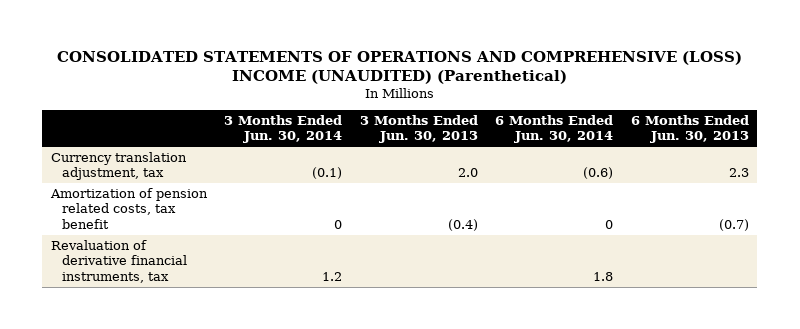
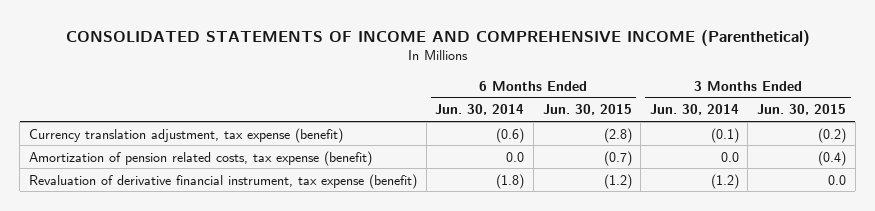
[56,50,742,84] CONSOLIDATED STATEMENTS OF OPERATIONS AND COMPREHENSIVE (LOSS) INCOME (UNAUDITED) (Parenthetical) -> [65,29,810,46] CONSOLIDATED STATEMENTS OF INCOME AND COMPREHENSIVE INCOME (Parenthetical)
[359,114,478,144] 3 Months Ended Jun. 30, 2013 -> none
[630,114,749,144] 6 Months Ended Jun. 30, 2013 -> none
none -> [542,104,632,116] Jun. 30, 2015
none -> [757,104,847,116] Jun. 30, 2015
[50,152,187,181] Currency translation adjustment, tax -> [29,127,344,143] Currency translation adjustment, tax expense (benefit)
[49,188,208,229] Amortization of pension related costs, tax benefit -> [29,150,373,166] Amortization of pension related costs, tax expense (benefit)
[334,219,343,229] 0 -> [720,151,739,162] 0.0
[605,219,614,229] 0 -> [506,151,525,162] 0.0
[50,240,187,283] Revaluation of derivative financial instruments, tax -> [29,173,418,189] Revaluation of derivative financial instrument, tax expense (benefit)
[322,271,343,281] 1.2 -> [710,173,739,189] (1.2)
[593,271,614,281] 1.8 -> [496,173,525,189] (1.8)

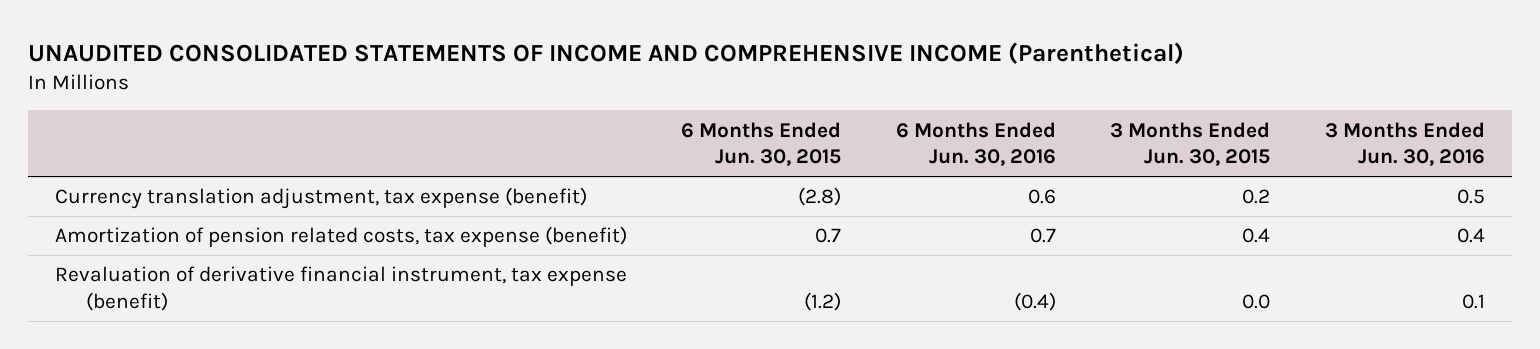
[65,29,810,46] CONSOLIDATED STATEMENTS OF INCOME AND COMPREHENSIVE INCOME (Parenthetical) -> [27,41,1184,64] UNAUDITED CONSOLIDATED STATEMENTS OF INCOME AND COMPREHENSIVE INCOME (Parenthetical)
[435,104,525,116] Jun. 30, 2014 -> none
[649,104,739,116] Jun. 30, 2014 -> none
none -> [895,121,1056,167] 6 Months Ended Jun. 30, 2016
none -> [1324,121,1485,167] 3 Months Ended Jun. 30, 2016
[818,127,847,143] (0.2) -> [1242,189,1271,205] 0.2
[603,150,632,166] (0.7) -> [815,228,842,244] 0.7
[818,150,847,166] (0.4) -> [1242,228,1271,244] 0.4

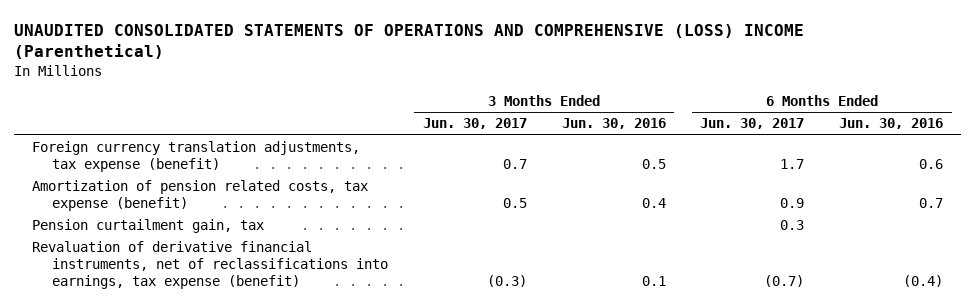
[27,41,1184,64] UNAUDITED CONSOLIDATED STATEMENTS OF INCOME AND COMPREHENSIVE INCOME (Parenthetical) -> [14,23,805,60] UNAUDITED CONSOLIDATED STATEMENTS OF OPERATIONS AND COMPREHENSIVE (LOSS) INCOME (Parenthetical)
[681,121,842,167] 6 Months Ended Jun. 30, 2015 -> none
[1110,121,1271,167] 3 Months Ended Jun. 30, 2015 -> none
none -> [422,118,527,130] Jun. 30, 2017
none -> [700,118,805,130] Jun. 30, 2017
[54,187,587,210] Currency translation adjustment, tax expense (benefit) -> [31,141,360,173] Foreign currency translation adjustments, tax expense (benefit)
none -> [31,219,264,234] Pension curtailment gain, tax
[54,266,627,311] Revaluation of derivative financial instrument, tax expense (benefit) -> [31,241,388,289] Revaluation of derivative financial instruments, net of reclassifications into earnings, tax expense (benefit)

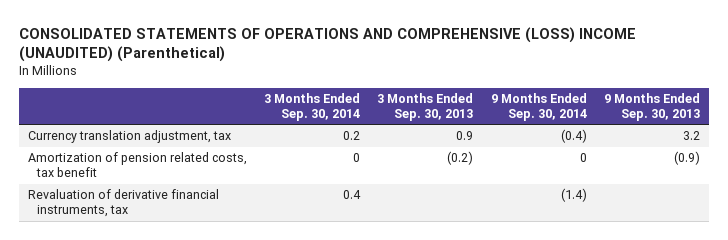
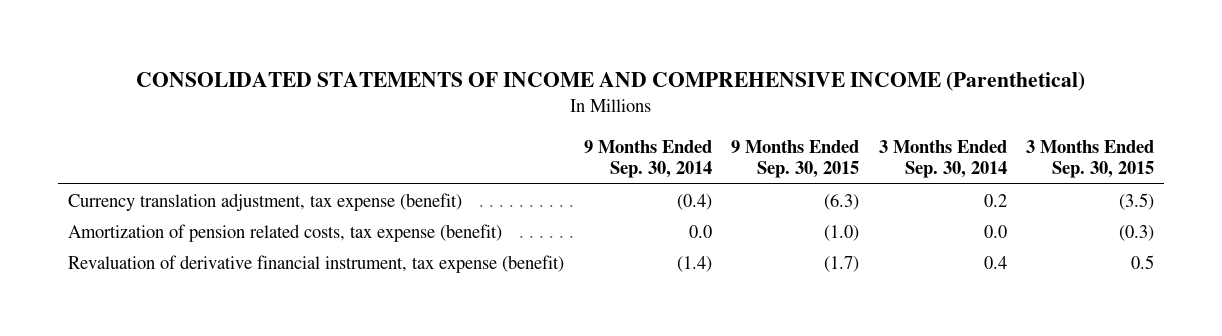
[19,26,637,63] CONSOLIDATED STATEMENTS OF OPERATIONS AND COMPREHENSIVE (LOSS) INCOME (UNAUDITED) (Parenthetical) -> [136,72,1086,92] CONSOLIDATED STATEMENTS OF INCOME AND COMPREHENSIVE INCOME (Parenthetical)
[377,93,474,121] 3 Months Ended Sep. 30, 2013 -> none
[604,93,701,121] 9 Months Ended Sep. 30, 2013 -> none
none -> [731,139,860,179] 9 Months Ended Sep. 30, 2015
none -> [1026,139,1155,179] 3 Months Ended Sep. 30, 2015
[27,130,231,144] Currency translation adjustment, tax -> [68,192,463,211] Currency translation adjustment, tax expense (benefit)
[27,152,247,178] Amortization of pension related costs, tax benefit -> [68,223,503,242] Amortization of pension related costs, tax expense (benefit)
[353,153,361,163] 0 -> [983,224,1007,238] 0.0
[579,153,587,163] 0 -> [688,224,712,238] 0.0
[27,189,219,218] Revaluation of derivative financial instruments, tax -> [68,254,565,273] Revaluation of derivative financial instrument, tax expense (benefit)

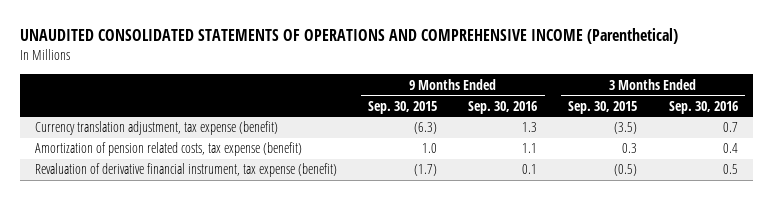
[136,72,1086,92] CONSOLIDATED STATEMENTS OF INCOME AND COMPREHENSIVE INCOME (Parenthetical) -> [19,28,678,45] UNAUDITED CONSOLIDATED STATEMENTS OF OPERATIONS AND COMPREHENSIVE INCOME (Parenthetical)
[583,139,712,179] 9 Months Ended Sep. 30, 2014 -> none
[878,139,1007,179] 3 Months Ended Sep. 30, 2014 -> none
none -> [468,100,538,114] Sep. 30, 2016
none -> [668,100,738,114] Sep. 30, 2016
[824,224,860,241] (1.0) -> [422,143,438,154] 1.0
[1119,224,1155,241] (0.3) -> [622,143,638,154] 0.3
[1131,254,1155,269] 0.5 -> [614,164,638,177] (0.5)

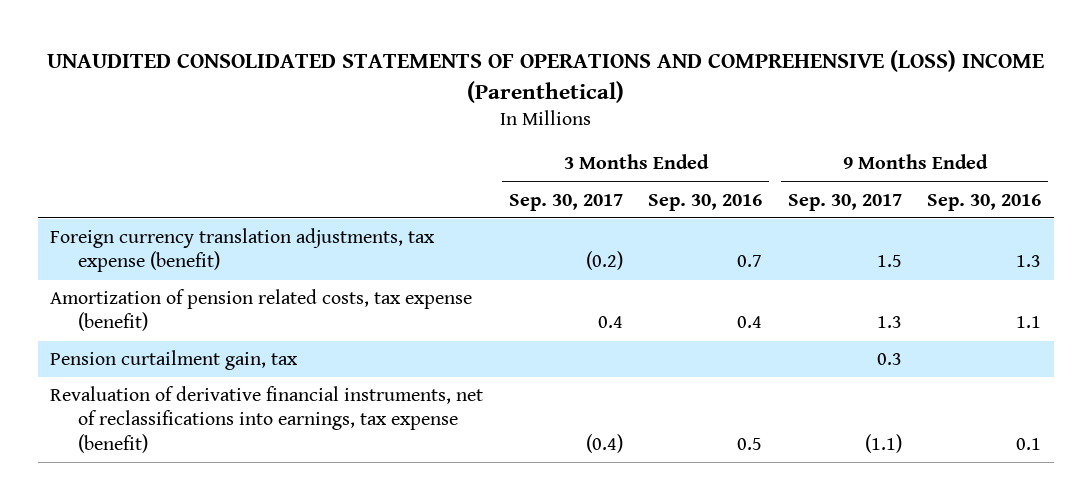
[19,28,678,45] UNAUDITED CONSOLIDATED STATEMENTS OF OPERATIONS AND COMPREHENSIVE INCOME (Parenthetical) -> [46,50,1044,103] UNAUDITED CONSOLIDATED STATEMENTS OF OPERATIONS AND COMPREHENSIVE (LOSS) INCOME (Parenthetical)
[368,100,438,114] Sep. 30, 2015 -> none
[568,100,638,114] Sep. 30, 2015 -> none
none -> [508,193,623,211] Sep. 30, 2017
none -> [787,193,902,211] Sep. 30, 2017
[35,121,279,136] Currency translation adjustment, tax expense (benefit) -> [50,228,436,273] Foreign currency translation adjustments, tax expense (benefit)
none -> [50,350,299,371] Pension curtailment gain, tax
[35,163,338,178] Revaluation of derivative financial instrument, tax expense (benefit) -> [50,386,484,453] Revaluation of derivative financial instruments, net of reclassifications into earnings, tax expense (benefit)

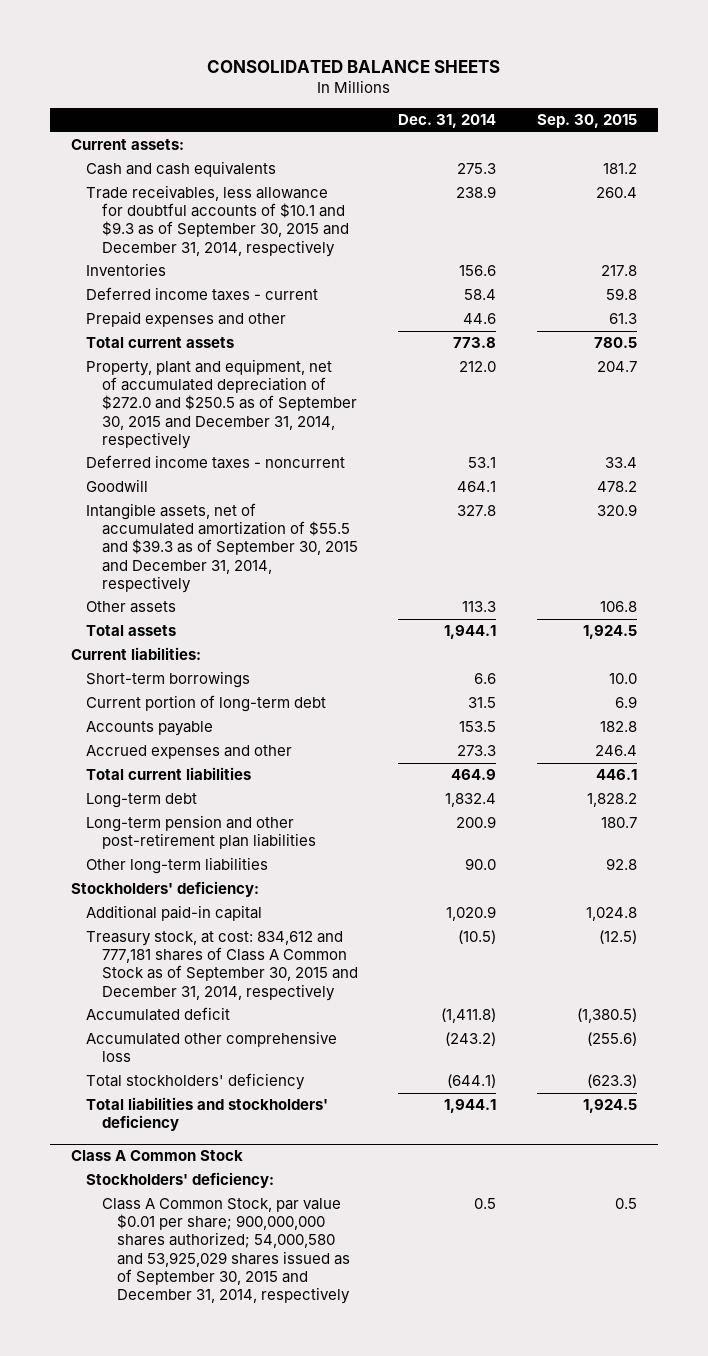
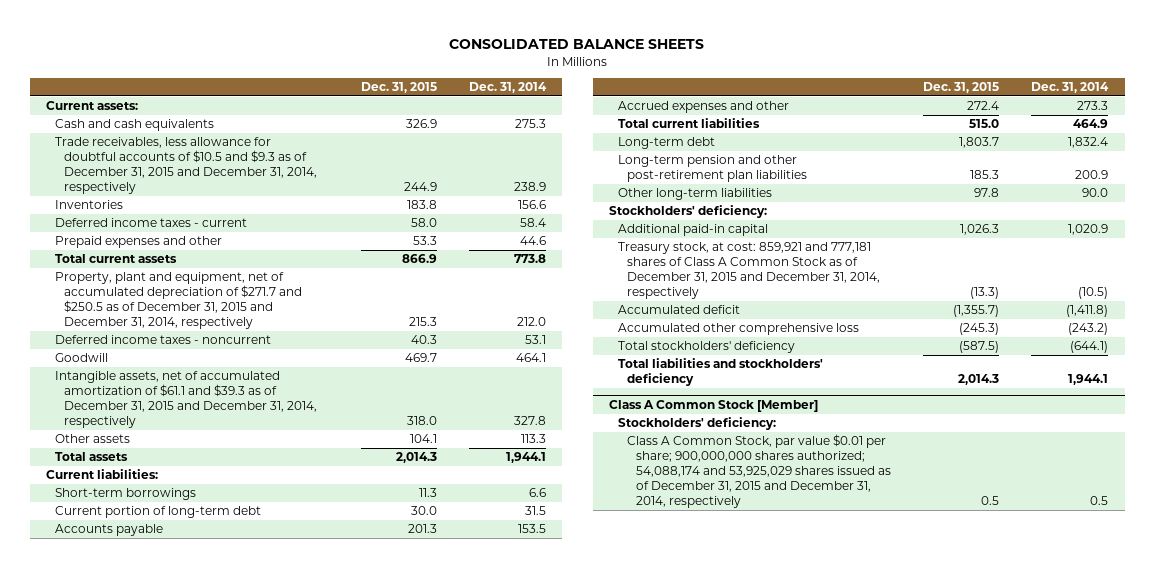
[537,114,638,129] Sep. 30, 2015 -> none
none -> [360,82,437,94] Dec. 31, 2015
[86,185,349,257] Trade receivables, less allowance for doubtful accounts of $10.1 and $9.3 as of September 30, 2015 and December 31, 2014, respectively -> [55,137,318,195] Trade receivables, less allowance for doubtful accounts of $10.5 and $9.3 as of December 31, 2015 and December 31, 2014, respectively
[86,359,357,449] Property, plant and equipment, net of accumulated depreciation of $272.0 and $250.5 as of September 30, 2015 and December 31, 2014, respectively -> [55,272,303,330] Property, plant and equipment, net of accumulated depreciation of $271.7 and $250.5 as of December 31, 2015 and December 31, 2014, respectively
[86,503,358,593] Intangible assets, net of accumulated amortization of $55.5 and $39.3 as of September 30, 2015 and December 31, 2014, respectively -> [55,371,318,429] Intangible assets, net of accumulated amortization of $61.1 and $39.3 as of December 31, 2015 and December 31, 2014, respectively
[86,931,358,1001] Treasury stock, at cost: 834,612 and 777,181 shares of Class A Common Stock as of September 30, 2015 and December 31, 2014, respectively -> [617,242,880,300] Treasury stock, at cost: 859,921 and 777,181 shares of Class A Common Stock as of December 31, 2015 and December 31, 2014, respectively
[70,1150,243,1162] Class A Common Stock -> [608,399,818,412] Class A Common Stock [Member]
[101,1198,350,1304] Class A Common Stock, par value $0.01 per share; 900,000,000 shares authorized; 54,000,580 and 53,925,029 shares issued as of September 30, 2015 and December 31, 2014, respectively -> [626,434,891,509] Class A Common Stock, par value $0.01 per share; 900,000,000 shares authorized; 54,088,174 and 53,925,029 shares issued as of December 31, 2015 and December 31, 2014, respectively

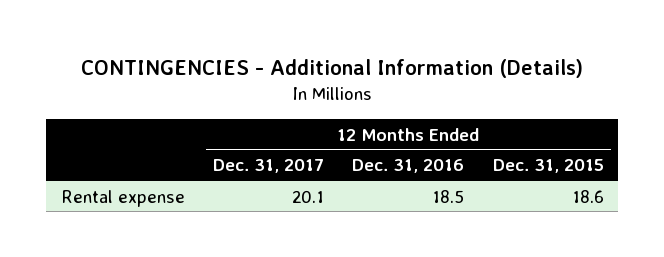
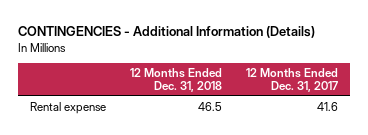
[352,159,465,174] Dec. 31, 2016 -> none
[492,159,604,174] Dec. 31, 2015 -> none
none -> [130,67,223,93] 12 Months Ended Dec. 31, 2018
[292,189,325,203] 20.1 -> [316,101,338,111] 41.6

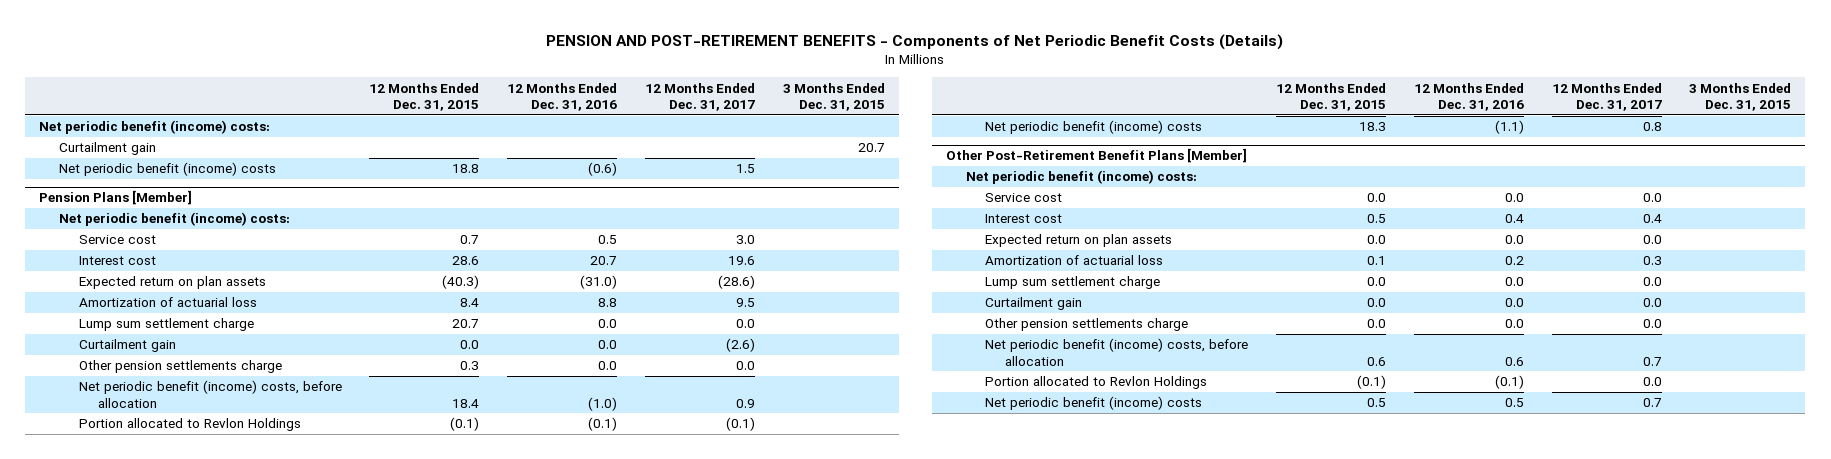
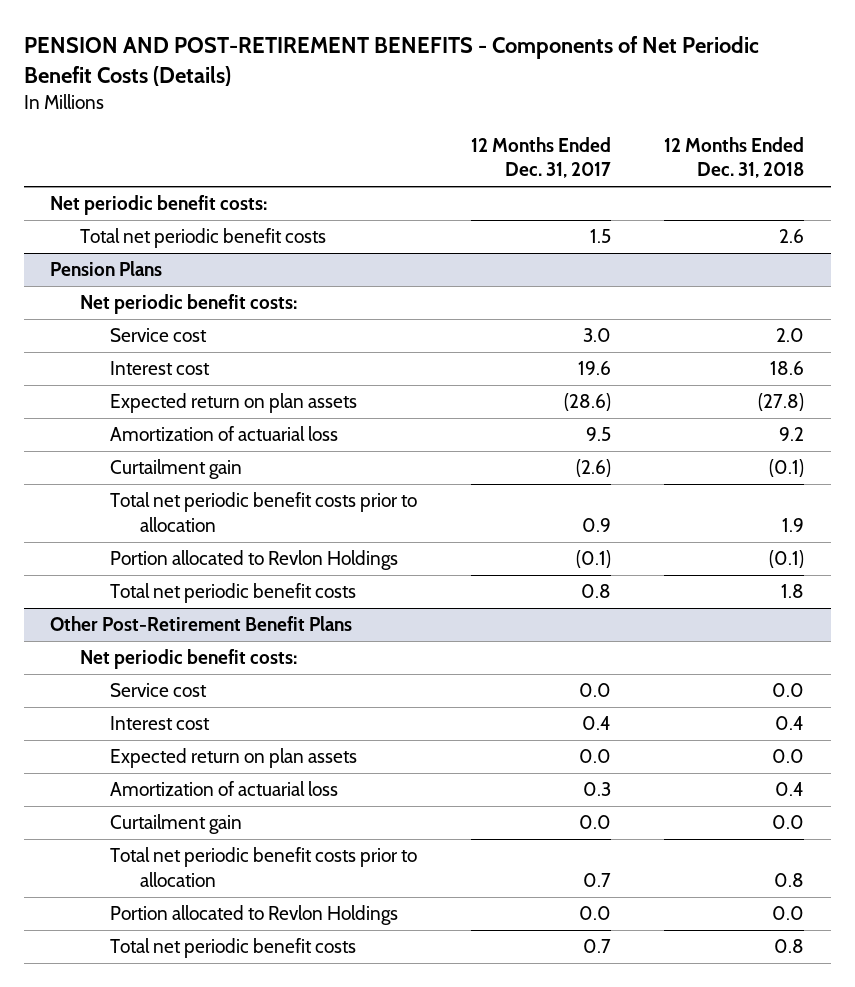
[369,82,480,112] 12 Months Ended Dec. 31, 2015 -> none
[507,82,618,112] 12 Months Ended Dec. 31, 2016 -> none
[782,82,885,112] 3 Months Ended Dec. 31, 2015 -> none
none -> [664,136,805,179] 12 Months Ended Dec. 31, 2018
[58,142,156,156] Curtailment gain -> none
[39,120,271,135] Net periodic benefit (income) costs: -> [50,195,268,216] Net periodic benefit costs:
[58,162,276,177] Net periodic benefit (income) costs -> [80,228,327,249] Total net periodic benefit costs
[39,190,193,206] Pension Plans [Member] -> [50,261,163,277] Pension Plans
[58,212,290,227] Net periodic benefit (income) costs: -> [80,294,298,315] Net periodic benefit costs:
[78,318,254,332] Lump sum settlement charge -> none
[78,360,282,374] Other pension settlements charge -> none
[78,380,342,408] Net periodic benefit (income) costs, before allocation -> [110,492,418,533] Total net periodic benefit costs prior to allocation
[985,120,1203,135] Net periodic benefit (income) costs -> [110,583,357,604] Total net periodic benefit costs
[945,148,1247,164] Other Post-Retirement Benefit Plans [Member] -> [50,616,353,632] Other Post-Retirement Benefit Plans
[965,170,1197,185] Net periodic benefit (income) costs: -> [80,649,298,670] Net periodic benefit costs:
[985,276,1161,290] Lump sum settlement charge -> none
[985,318,1189,332] Other pension settlements charge -> none
[985,338,1249,366] Net periodic benefit (income) costs, before allocation -> [110,847,418,888] Total net periodic benefit costs prior to allocation
[985,396,1203,411] Net periodic benefit (income) costs -> [110,938,357,959] Total net periodic benefit costs

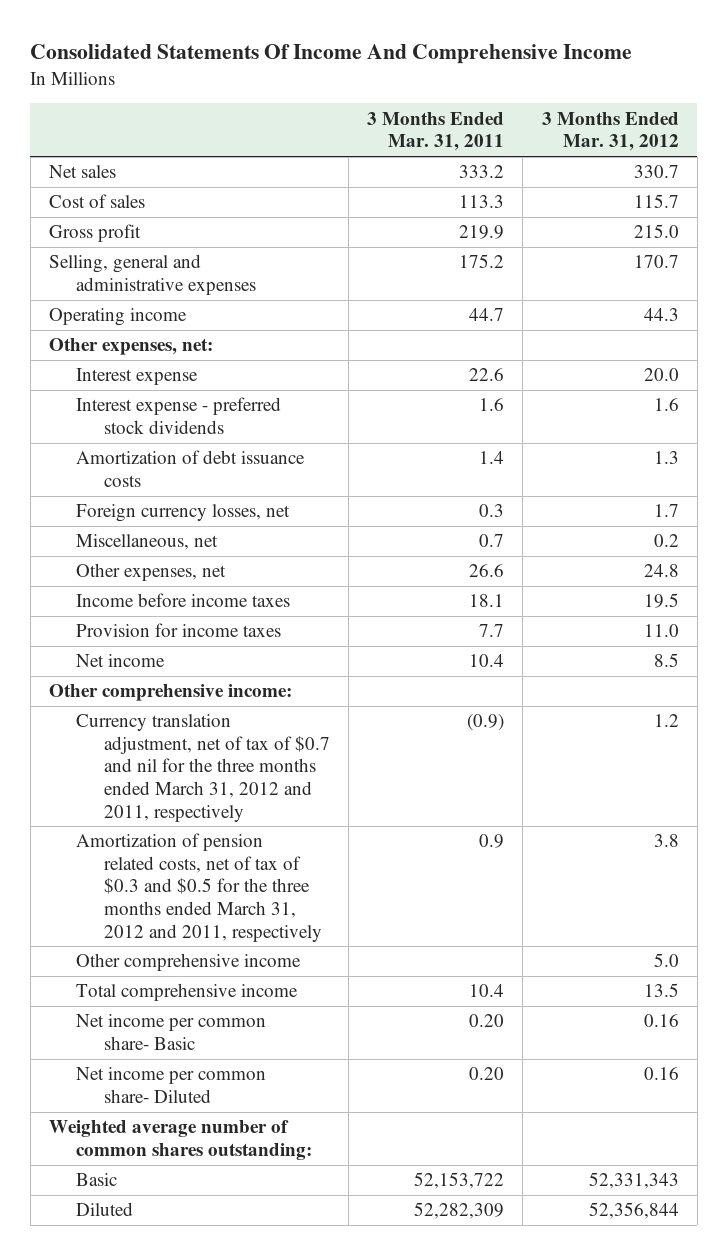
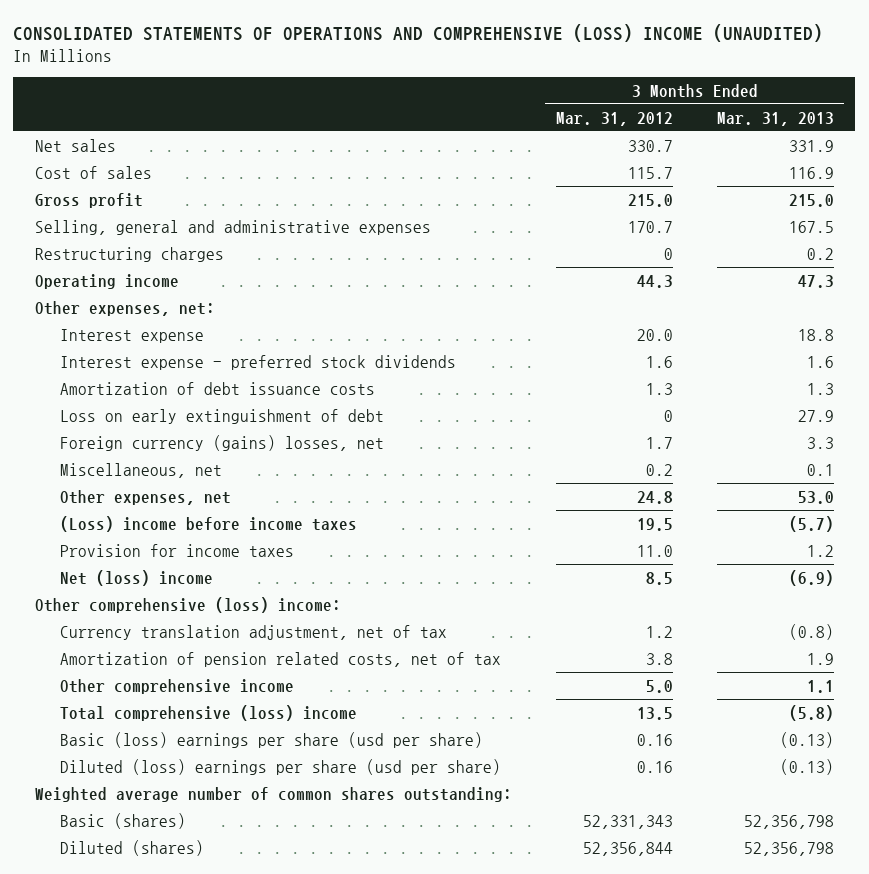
[30,44,633,65] Consolidated Statements Of Income And Comprehensive Income -> [13,23,824,42] CONSOLIDATED STATEMENTS OF OPERATIONS AND COMPREHENSIVE (LOSS) INCOME (UNAUDITED)
[367,111,505,152] 3 Months Ended Mar. 31, 2011 -> none
none -> [716,111,834,126] Mar. 31, 2013
none -> [35,246,225,262] Restructuring charges
none -> [59,408,384,424] Loss on early extinguishment of debt
[76,504,291,523] Foreign currency losses, net -> [59,434,384,451] Foreign currency (gains) losses, net
[76,593,291,608] Income before income taxes -> [59,515,357,532] (Loss) income before income taxes
[76,714,330,822] Currency translation adjustment, net of tax of $0.7 and nil for the three months ended March 31, 2012 and 2011, respectively -> none
[76,654,166,668] Net income -> [59,569,213,586] Net (loss) income
[48,684,292,702] Other comprehensive income: -> [35,596,342,613] Other comprehensive (loss) income:
none -> [59,624,447,640] Currency translation adjustment, net of tax
[76,833,322,942] Amortization of pension related costs, net of tax of $0.3 and $0.5 for the three months ended March 31, 2012 and 2011, respectively -> [59,651,501,667] Amortization of pension related costs, net of tax
[76,983,299,1002] Total comprehensive income -> [59,704,357,721] Total comprehensive (loss) income
[76,1014,267,1050] Net income per common share- Basic -> [59,731,483,748] Basic (loss) earnings per share (usd per share)
[76,1067,267,1103] Net income per common share- Diluted -> [59,758,501,775] Diluted (loss) earnings per share (usd per share)
[76,1173,118,1187] Basic -> [59,812,186,829] Basic (shares)
[76,1202,134,1217] Diluted -> [59,839,204,856] Diluted (shares)

